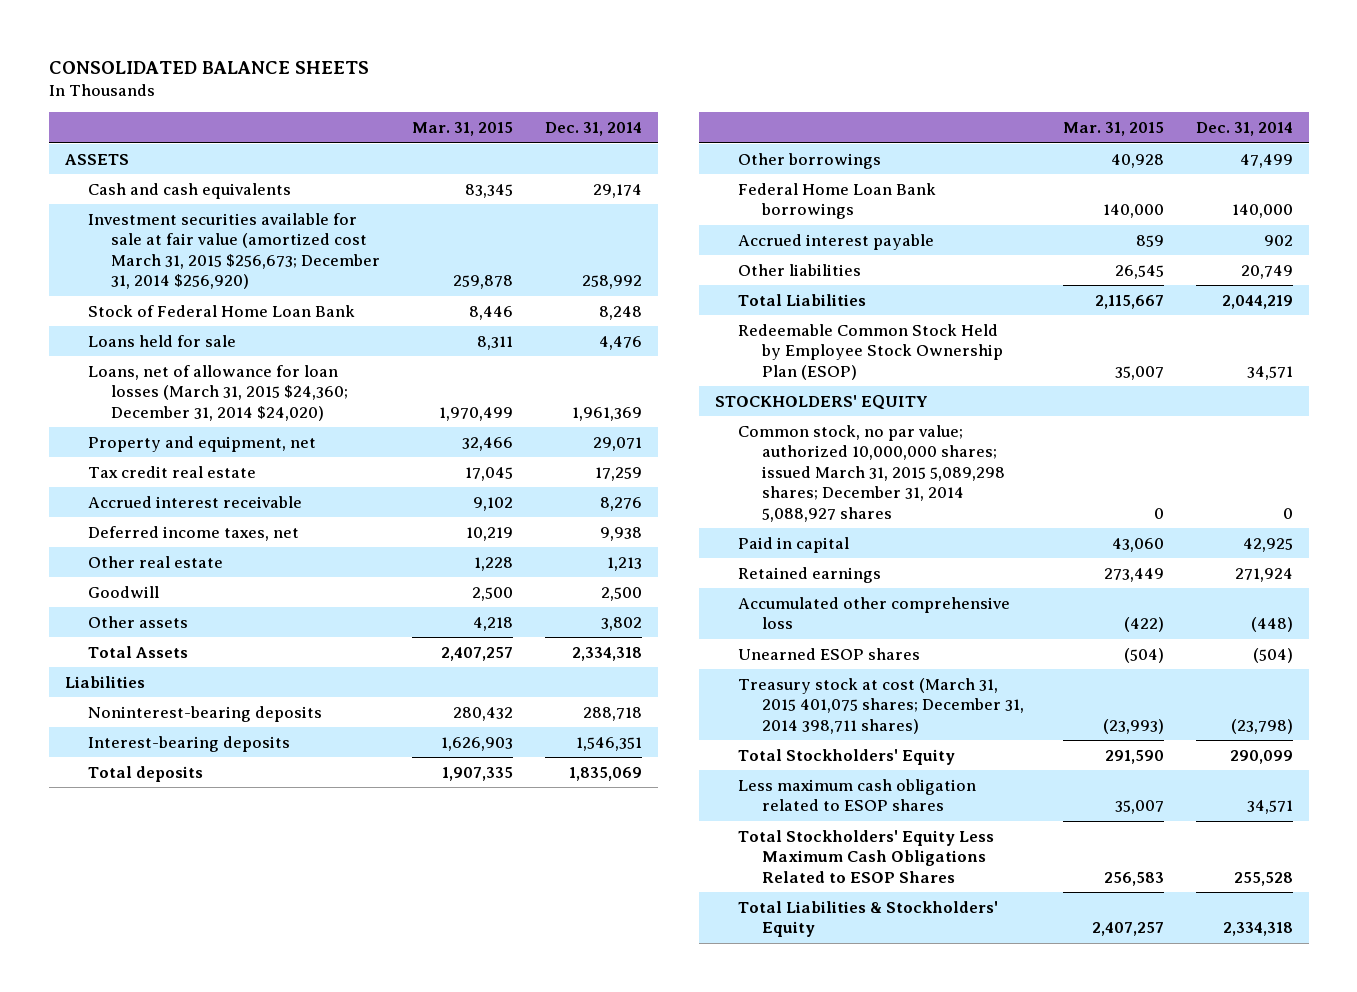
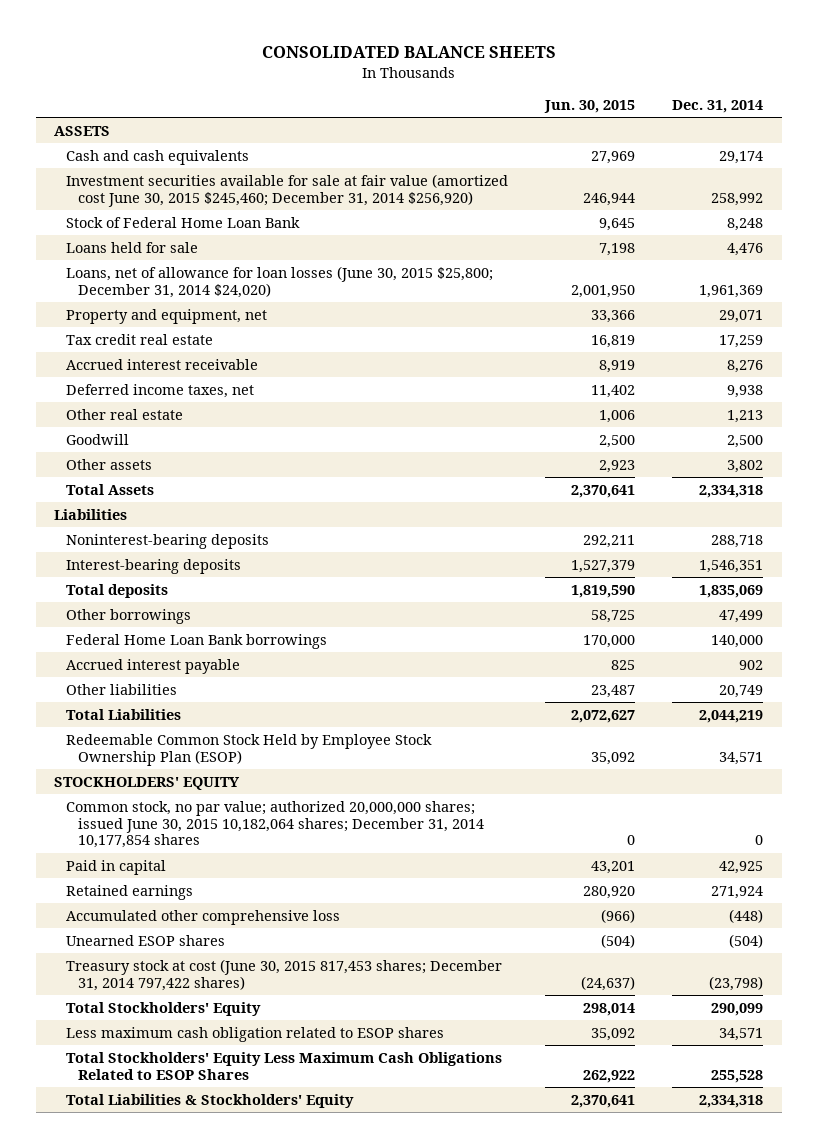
[412,121,514,136] Mar. 31, 2015 -> none
none -> [544,100,636,114] Jun. 30, 2015
[87,212,381,290] Investment securities available for sale at fair value (amortized cost March 31, 2015 $256,673; December 31, 2014 $256,920) -> [66,173,509,207] Investment securities available for sale at fair value (amortized cost June 30, 2015 $245,460; December 31, 2014 $256,920)
[87,364,349,421] Loans, net of allowance for loan losses (March 31, 2015 $24,360; December 31, 2014 $24,020) -> [66,265,494,298] Loans, net of allowance for loan losses (June 30, 2015 $25,800; December 31, 2014 $24,020)
[738,424,1005,522] Common stock, no par value; authorized 10,000,000 shares; issued March 31, 2015 5,089,298 shares; December 31, 2014 5,088,927 shares -> [66,800,485,849] Common stock, no par value; authorized 20,000,000 shares; issued June 30, 2015 10,182,064 shares; December 31, 2014 10,177,854 shares
[738,677,1024,734] Treasury stock at cost (March 31, 2015 401,075 shares; December 31, 2014 398,711 shares) -> [66,958,503,991] Treasury stock at cost (June 30, 2015 817,453 shares; December 31, 2014 797,422 shares)

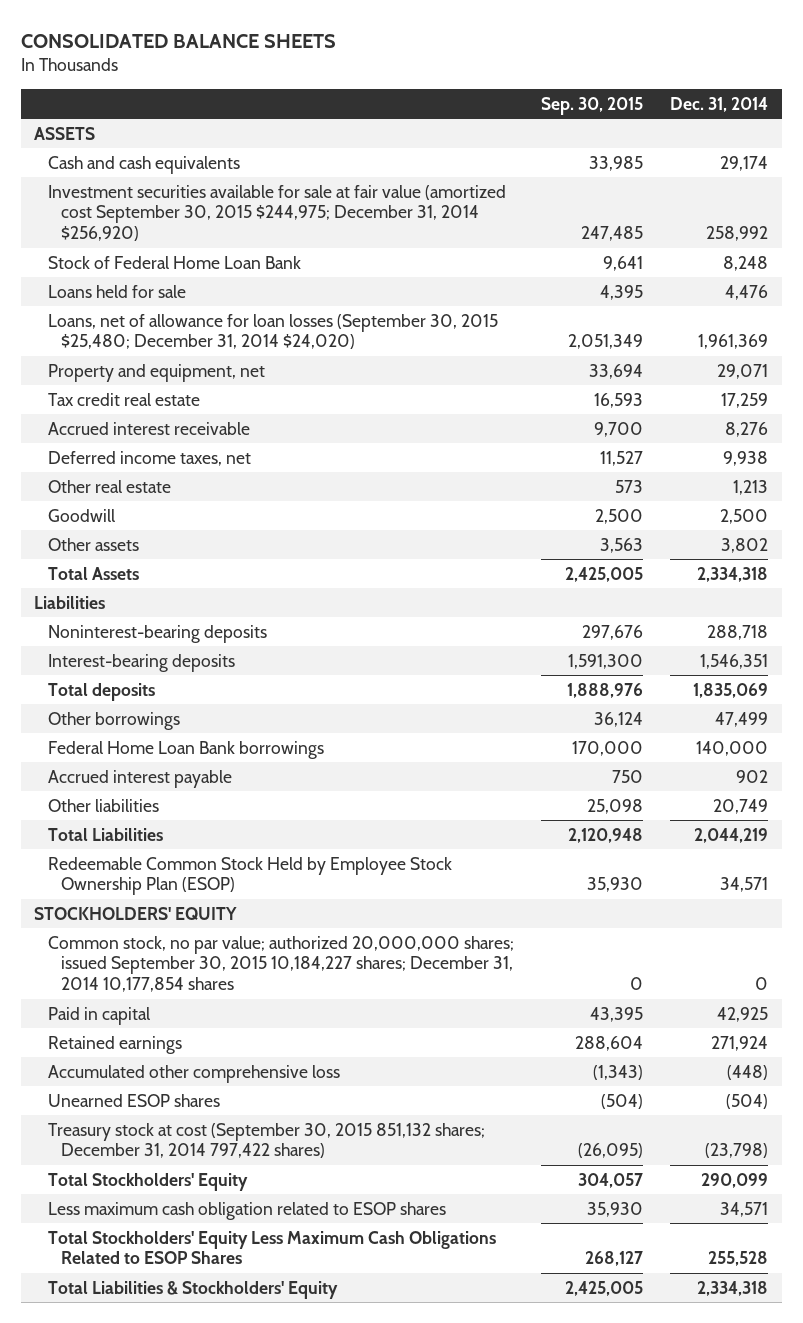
[544,100,636,114] Jun. 30, 2015 -> none
none -> [540,96,643,115] Sep. 30, 2015
[66,173,509,207] Investment securities available for sale at fair value (amortized cost June 30, 2015 $245,460; December 31, 2014 $256,920) -> [47,184,506,242] Investment securities available for sale at fair value (amortized cost September 30, 2015 $244,975; December 31, 2014 $256,920)
[66,265,494,298] Loans, net of allowance for loan losses (June 30, 2015 $25,800; December 31, 2014 $24,020) -> [47,313,498,350] Loans, net of allowance for loan losses (September 30, 2015 $25,480; December 31, 2014 $24,020)
[66,800,485,849] Common stock, no par value; authorized 20,000,000 shares; issued June 30, 2015 10,182,064 shares; December 31, 2014 10,177,854 shares -> [47,935,514,993] Common stock, no par value; authorized 20,000,000 shares; issued September 30, 2015 10,184,227 shares; December 31, 2014 10,177,854 shares
[66,958,503,991] Treasury stock at cost (June 30, 2015 817,453 shares; December 31, 2014 797,422 shares) -> [47,1122,485,1159] Treasury stock at cost (September 30, 2015 851,132 shares; December 31, 2014 797,422 shares)

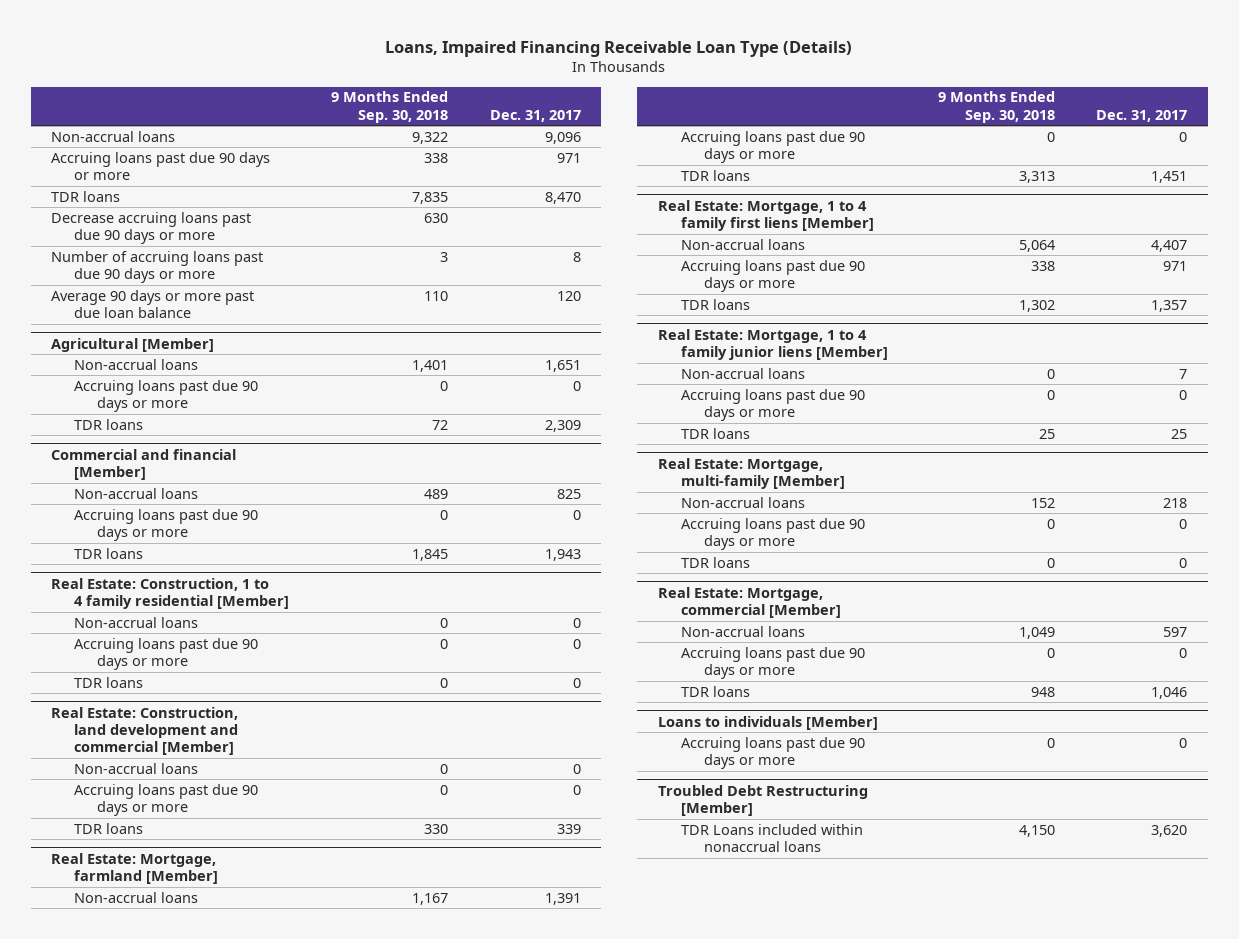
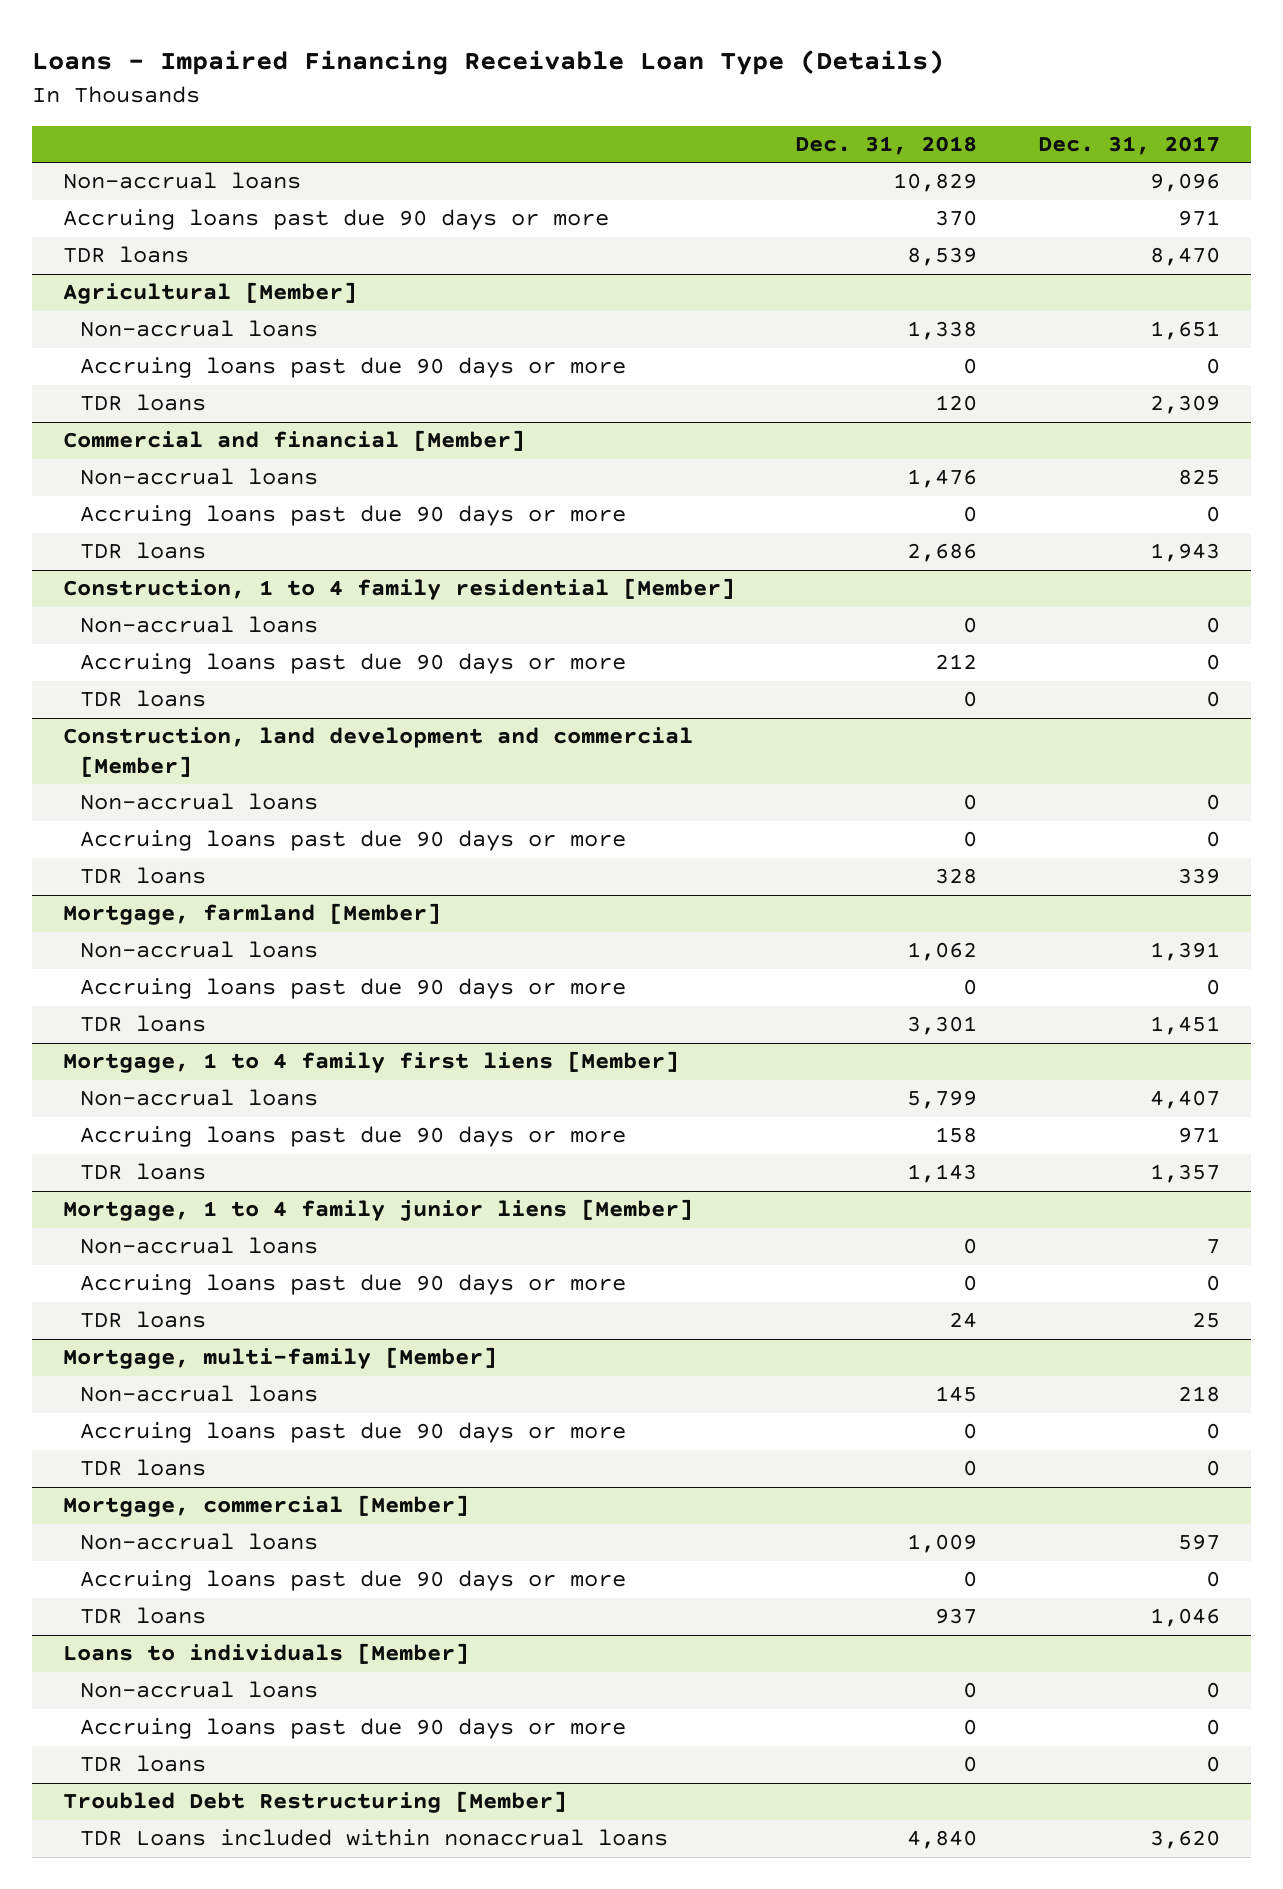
[385,40,853,57] Loans, Impaired Financing Receivable Loan Type (Details) -> [32,50,945,76] Loans - Impaired Financing Receivable Loan Type (Details)
[330,91,448,123] 9 Months Ended Sep. 30, 2018 -> none
none -> [795,135,978,155] Dec. 31, 2018
[51,211,252,245] Decrease accruing loans past due 90 days or more -> none
[51,250,264,284] Number of accruing loans past due 90 days or more -> none
[51,289,255,319] Average 90 days or more past due loan balance -> none
[51,577,290,610] Real Estate: Construction, 1 to 4 family residential [Member] -> [62,578,735,601] Construction, 1 to 4 family residential [Member]
[51,706,239,756] Real Estate: Construction, land development and commercial [Member] -> [62,727,693,777] Construction, land development and commercial [Member]
[51,852,219,885] Real Estate: Mortgage, farmland [Member] -> [62,903,441,926] Mortgage, farmland [Member]
[658,199,875,232] Real Estate: Mortgage, 1 to 4 family first liens [Member] -> [62,1051,679,1074] Mortgage, 1 to 4 family first liens [Member]
[658,328,889,361] Real Estate: Mortgage, 1 to 4 family junior liens [Member] -> [62,1199,693,1222] Mortgage, 1 to 4 family junior liens [Member]
[658,457,846,490] Real Estate: Mortgage, multi-family [Member] -> [62,1347,497,1370] Mortgage, multi-family [Member]
[658,586,842,619] Real Estate: Mortgage, commercial [Member] -> [62,1495,469,1518] Mortgage, commercial [Member]
none -> [79,1681,318,1699] Non-accrual loans
none -> [79,1755,206,1773] TDR loans

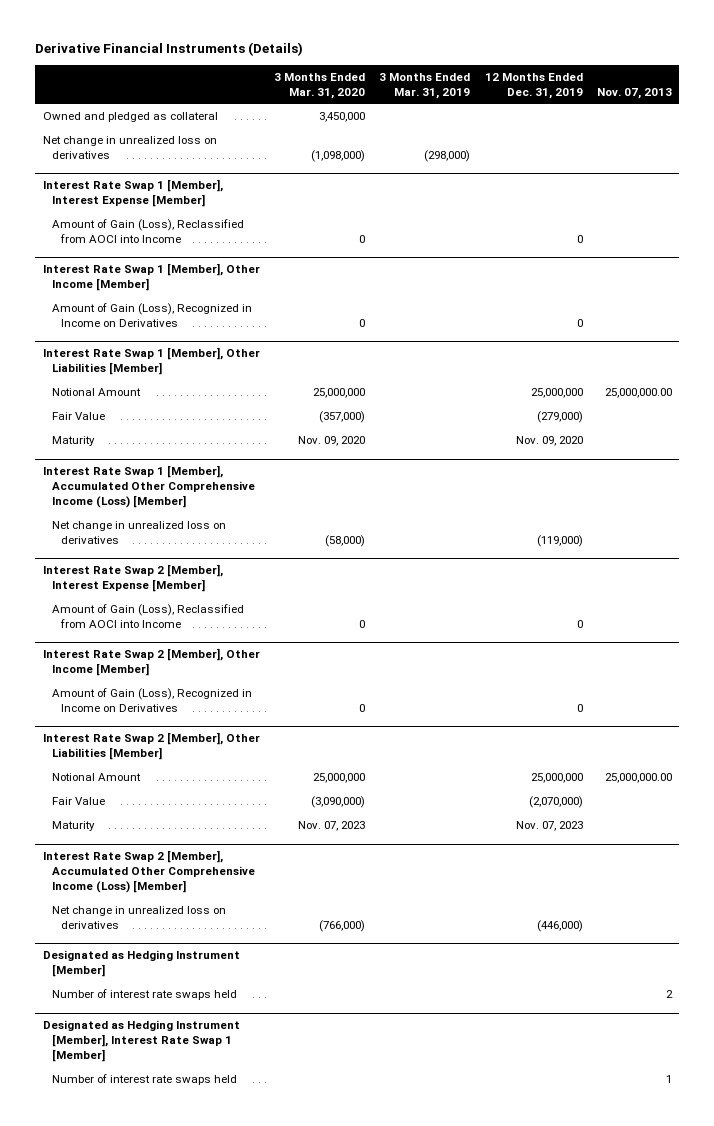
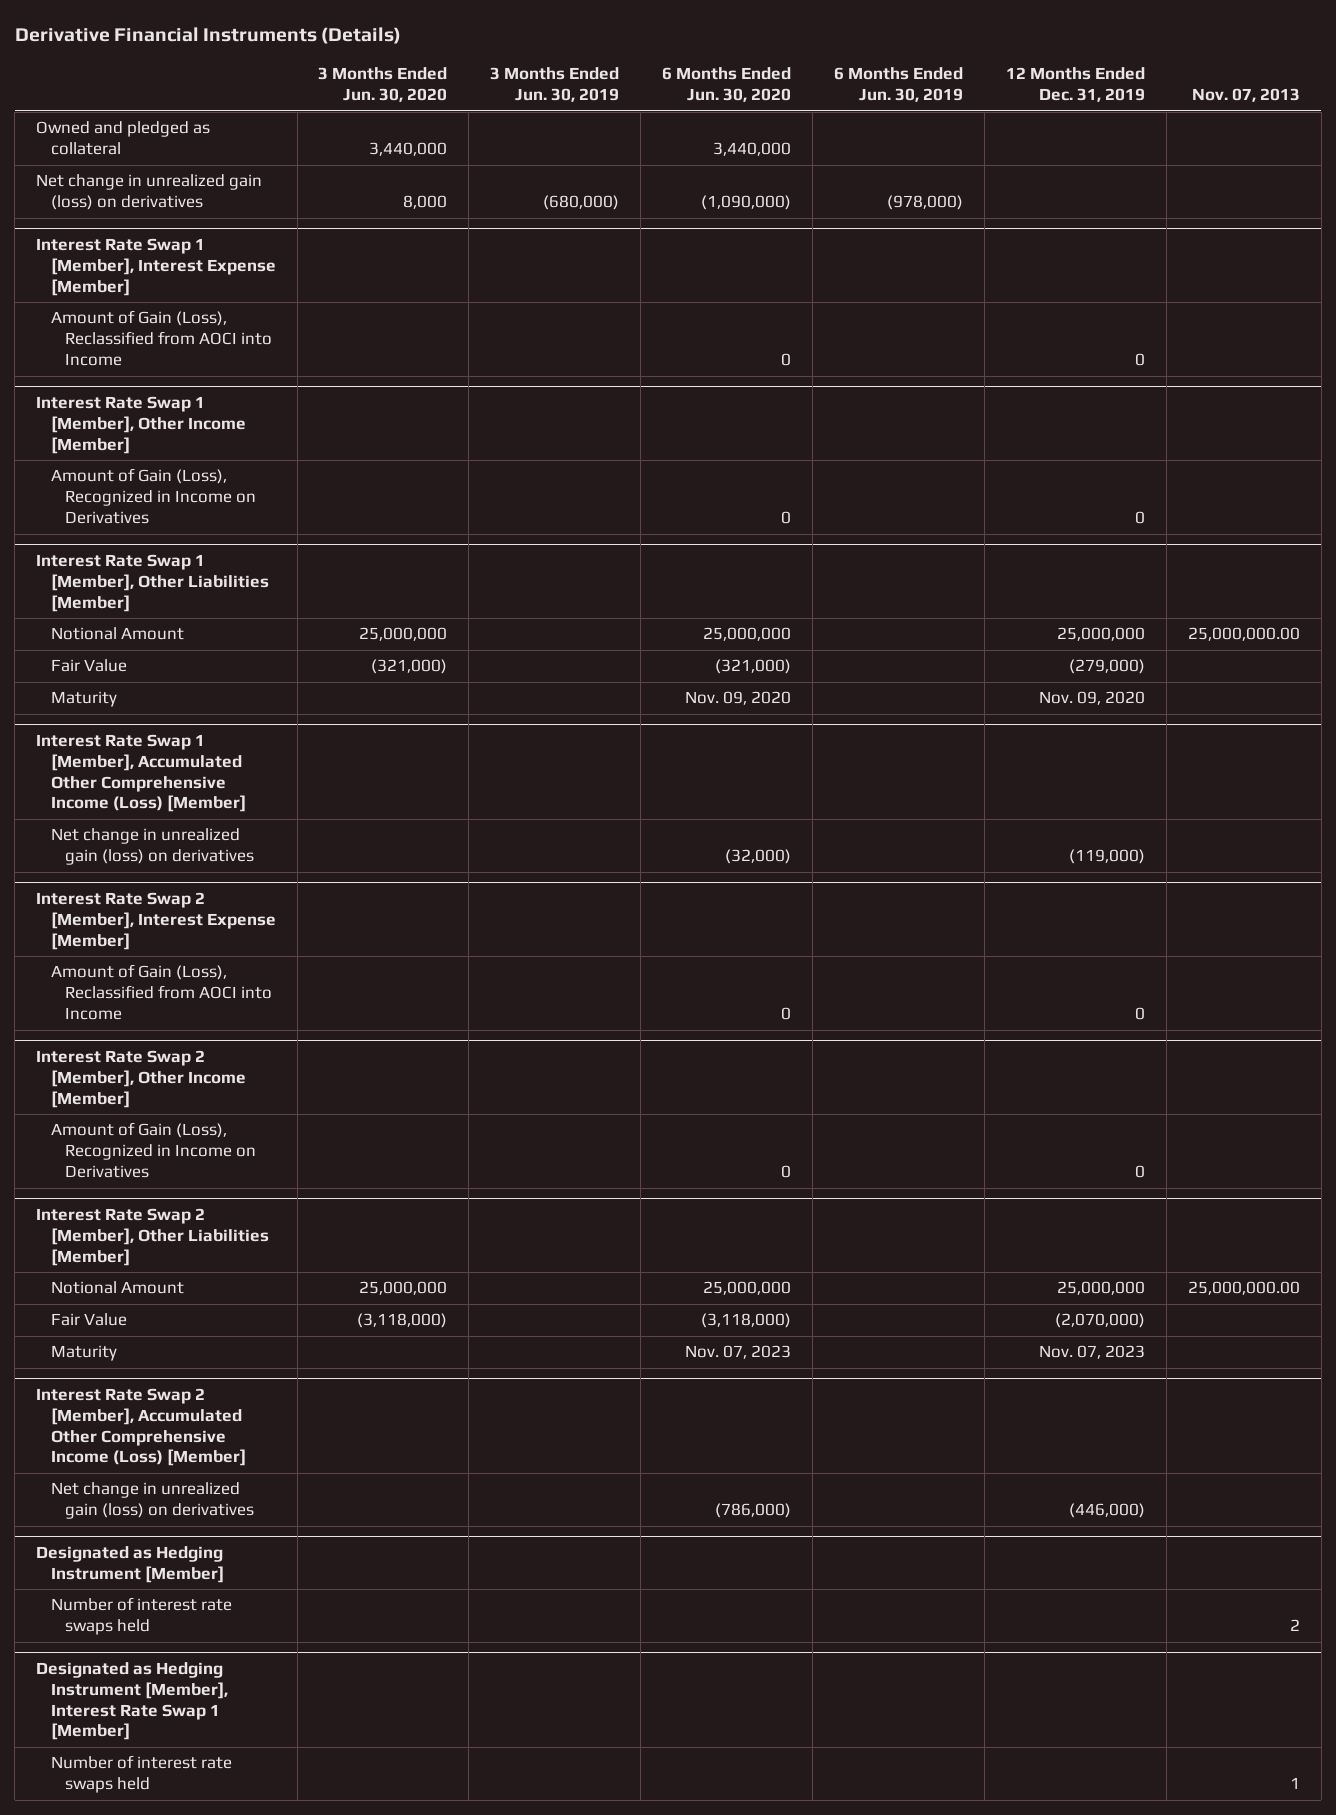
[273,72,365,99] 3 Months Ended Mar. 31, 2020 -> none
[379,72,471,99] 3 Months Ended Mar. 31, 2019 -> none
none -> [318,67,448,103] 3 Months Ended Jun. 30, 2020
none -> [490,67,620,103] 3 Months Ended Jun. 30, 2019
none -> [662,67,792,103] 6 Months Ended Jun. 30, 2020
none -> [834,67,964,103] 6 Months Ended Jun. 30, 2019
[42,135,217,159] Net change in unrealized loss on derivatives -> [36,174,263,211] Net change in unrealized gain (loss) on derivatives
[51,520,226,544] Net change in unrealized loss on derivatives -> [50,828,255,866] Net change in unrealized gain (loss) on derivatives
[51,905,226,929] Net change in unrealized loss on derivatives -> [50,1482,255,1520] Net change in unrealized gain (loss) on derivatives

